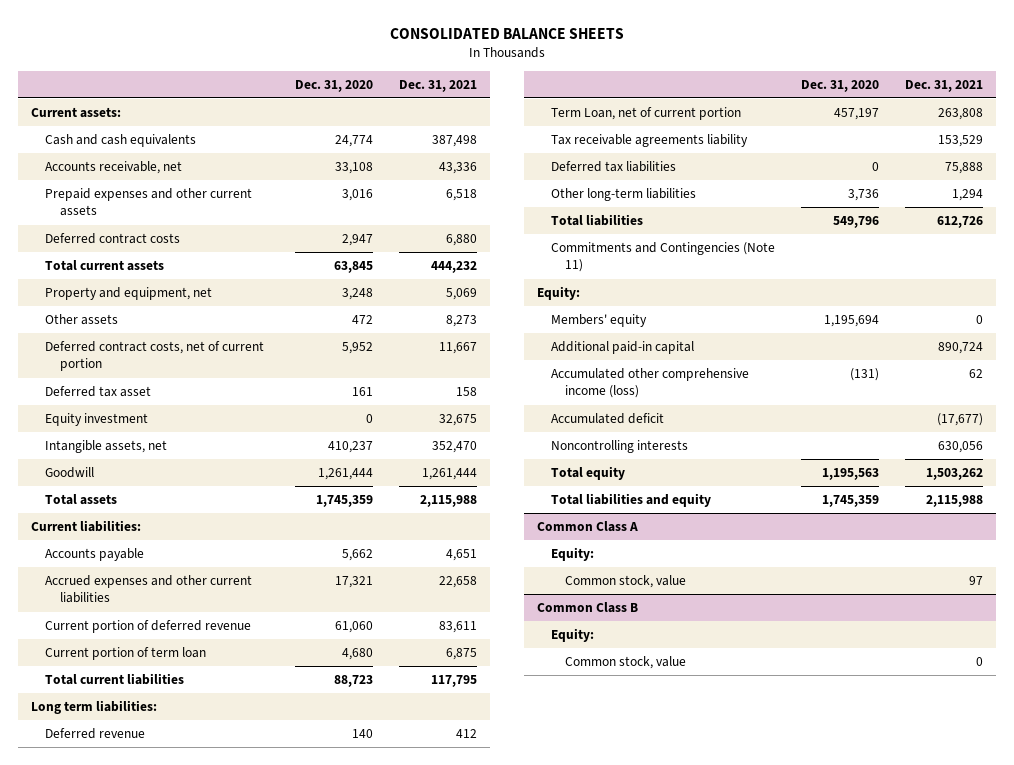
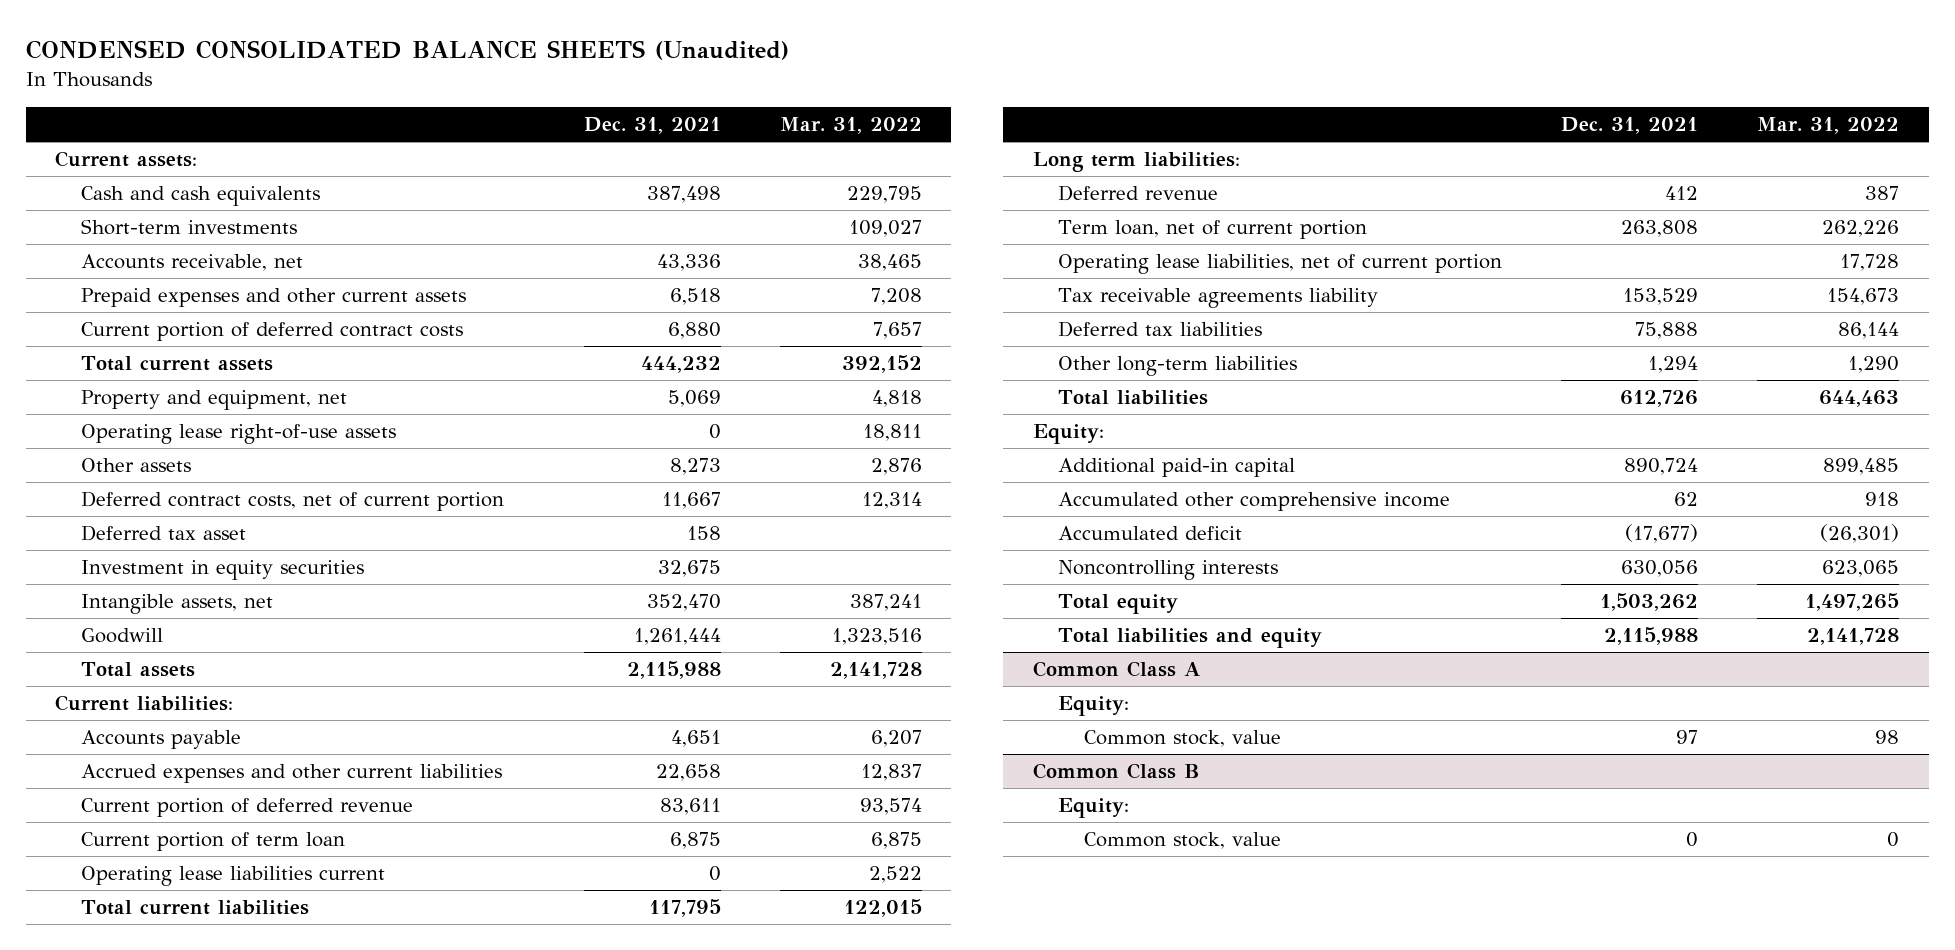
[390,28,625,40] CONSOLIDATED BALANCE SHEETS -> [26,40,790,61] CONDENSED CONSOLIDATED BALANCE SHEETS (Unaudited)
[295,79,374,92] Dec. 31, 2020 -> none
none -> [779,117,922,135] Mar. 31, 2022
none -> [81,219,298,236] Short-term investments
[45,233,181,245] Deferred contract costs -> [81,322,464,342] Current portion of deferred contract costs
none -> [81,424,397,445] Operating lease right-of-use assets
[45,413,149,427] Equity investment -> [81,560,365,581] Investment in equity securities
none -> [81,866,386,887] Operating lease liabilities current
[551,107,742,121] Term Loan, net of current portion -> [1058,220,1368,240] Term loan, net of current portion
none -> [1058,254,1503,275] Operating lease liabilities, net of current portion
[551,242,776,273] Commitments and Contingencies (Note 11) -> none
[551,314,648,328] Members' equity -> none
[551,368,750,399] Accumulated other comprehensive income (loss) -> [1058,492,1451,512] Accumulated other comprehensive income

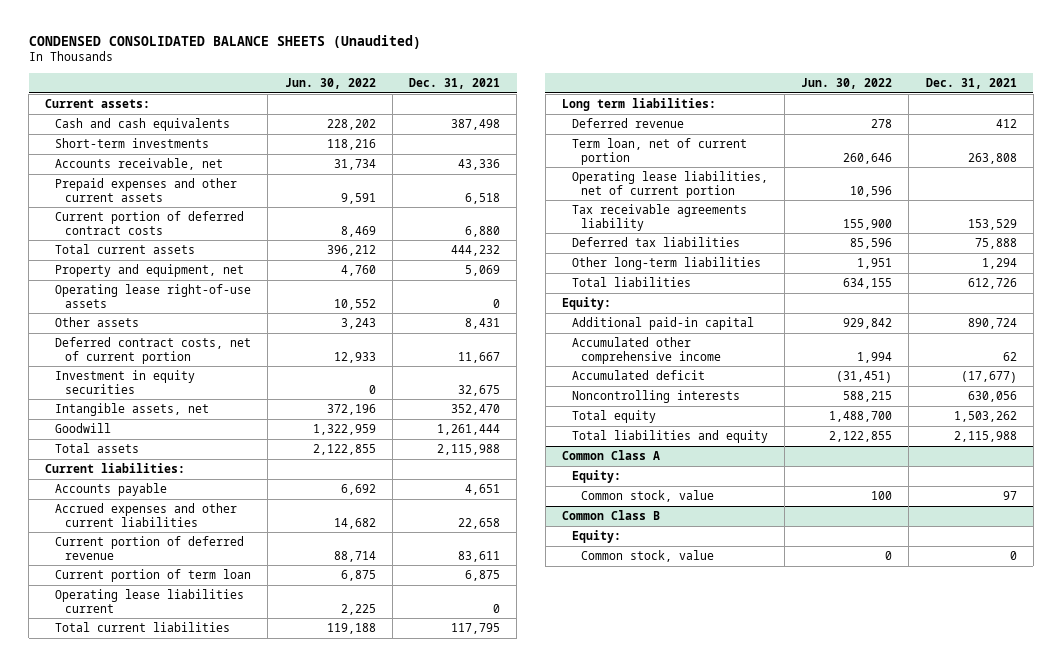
[779,117,922,135] Mar. 31, 2022 -> none
none -> [284,77,376,89] Jun. 30, 2022
[670,458,722,476] 8,273 -> [465,317,501,329] 8,431
[81,525,247,542] Deferred tax asset -> none

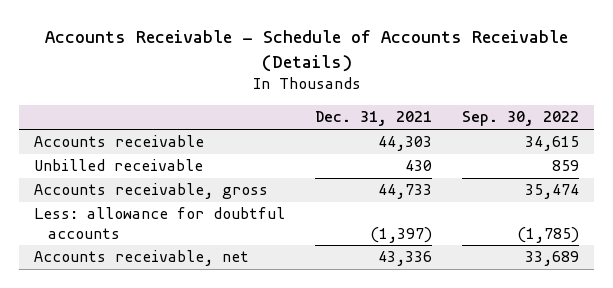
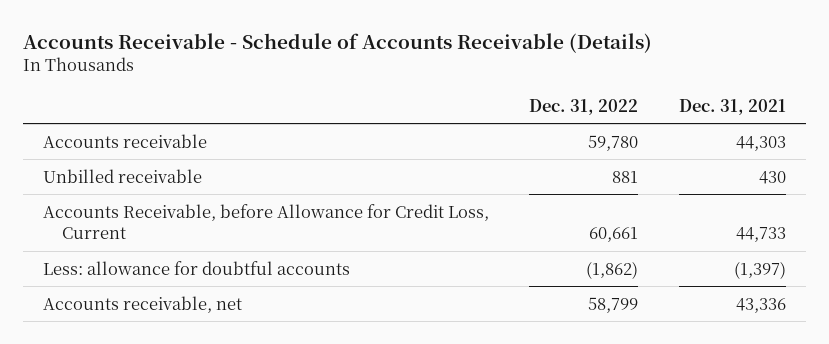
[462,111,580,127] Sep. 30, 2022 -> none
none -> [529,98,639,115] Dec. 31, 2022
[33,183,268,200] Accounts receivable, gross -> [43,203,490,240] Accounts Receivable, before Allowance for Credit Loss, Current

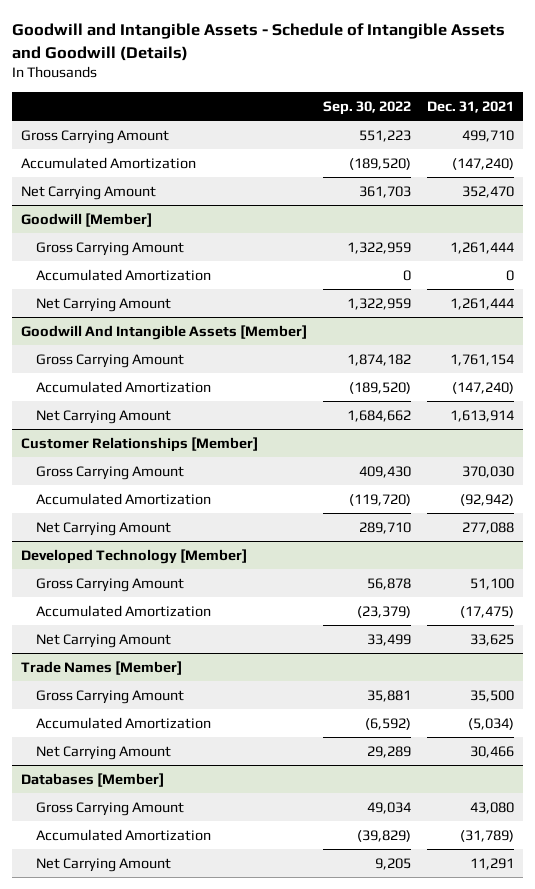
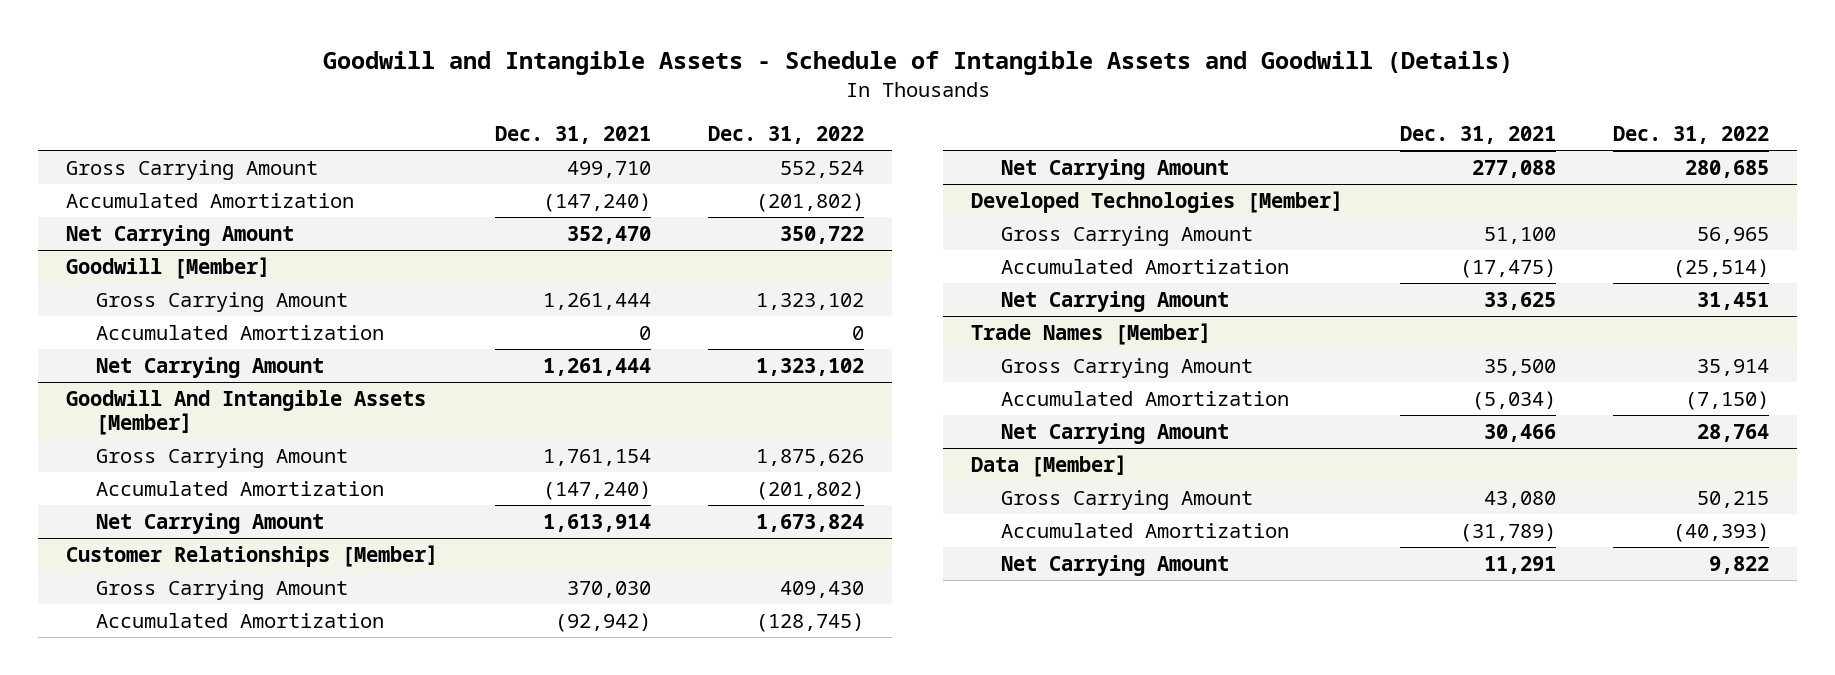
[323,100,412,115] Sep. 30, 2022 -> none
none -> [707,126,864,145] Dec. 31, 2022
[20,548,247,564] Developed Technology [Member] -> [971,190,1344,213] Developed Technologies [Member]
[20,772,164,787] Databases [Member] -> [971,454,1128,477] Data [Member]

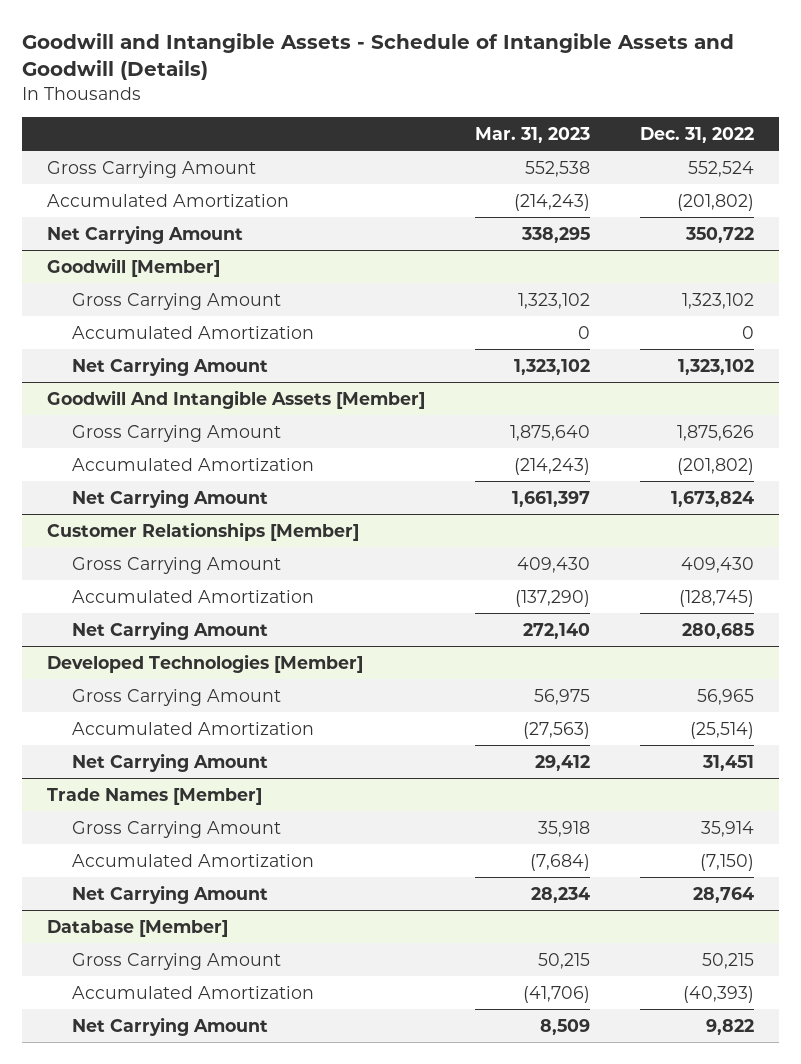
[495,126,652,145] Dec. 31, 2021 -> none
none -> [475,126,591,143] Mar. 31, 2023
[971,454,1128,477] Data [Member] -> [47,919,229,937] Database [Member]

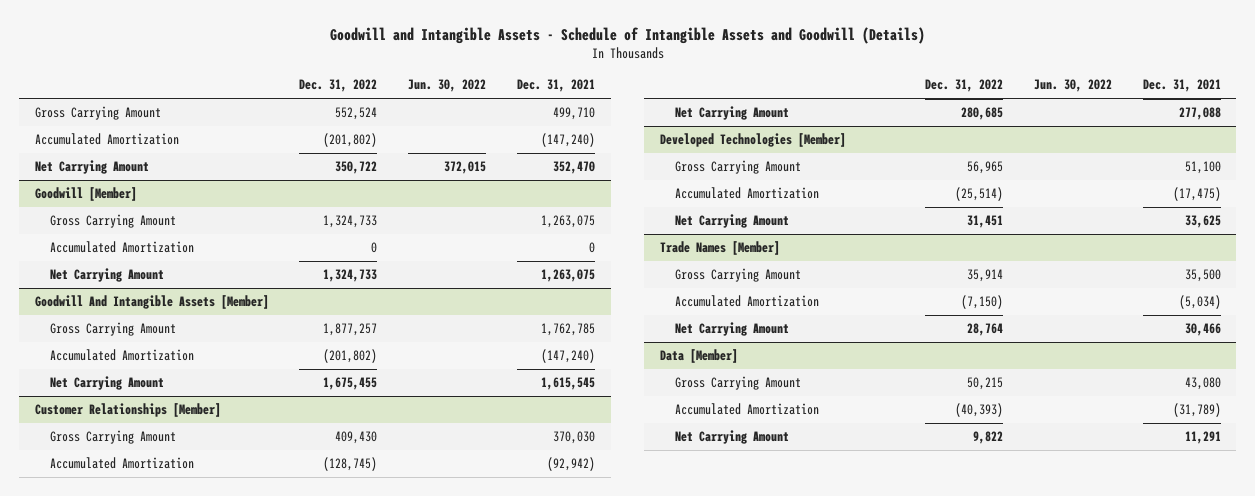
[475,126,591,143] Mar. 31, 2023 -> none
none -> [408,79,487,93] Jun. 30, 2022
none -> [517,79,596,93] Dec. 31, 2021
[682,292,755,309] 1,323,102 -> [323,215,378,229] 1,324,733
[678,358,755,375] 1,323,102 -> [323,269,378,283] 1,324,733
[677,424,755,441] 1,875,626 -> [323,323,378,337] 1,877,257
[671,490,755,507] 1,673,824 -> [323,377,378,391] 1,675,455
[47,919,229,937] Database [Member] -> [659,349,738,364] Data [Member]

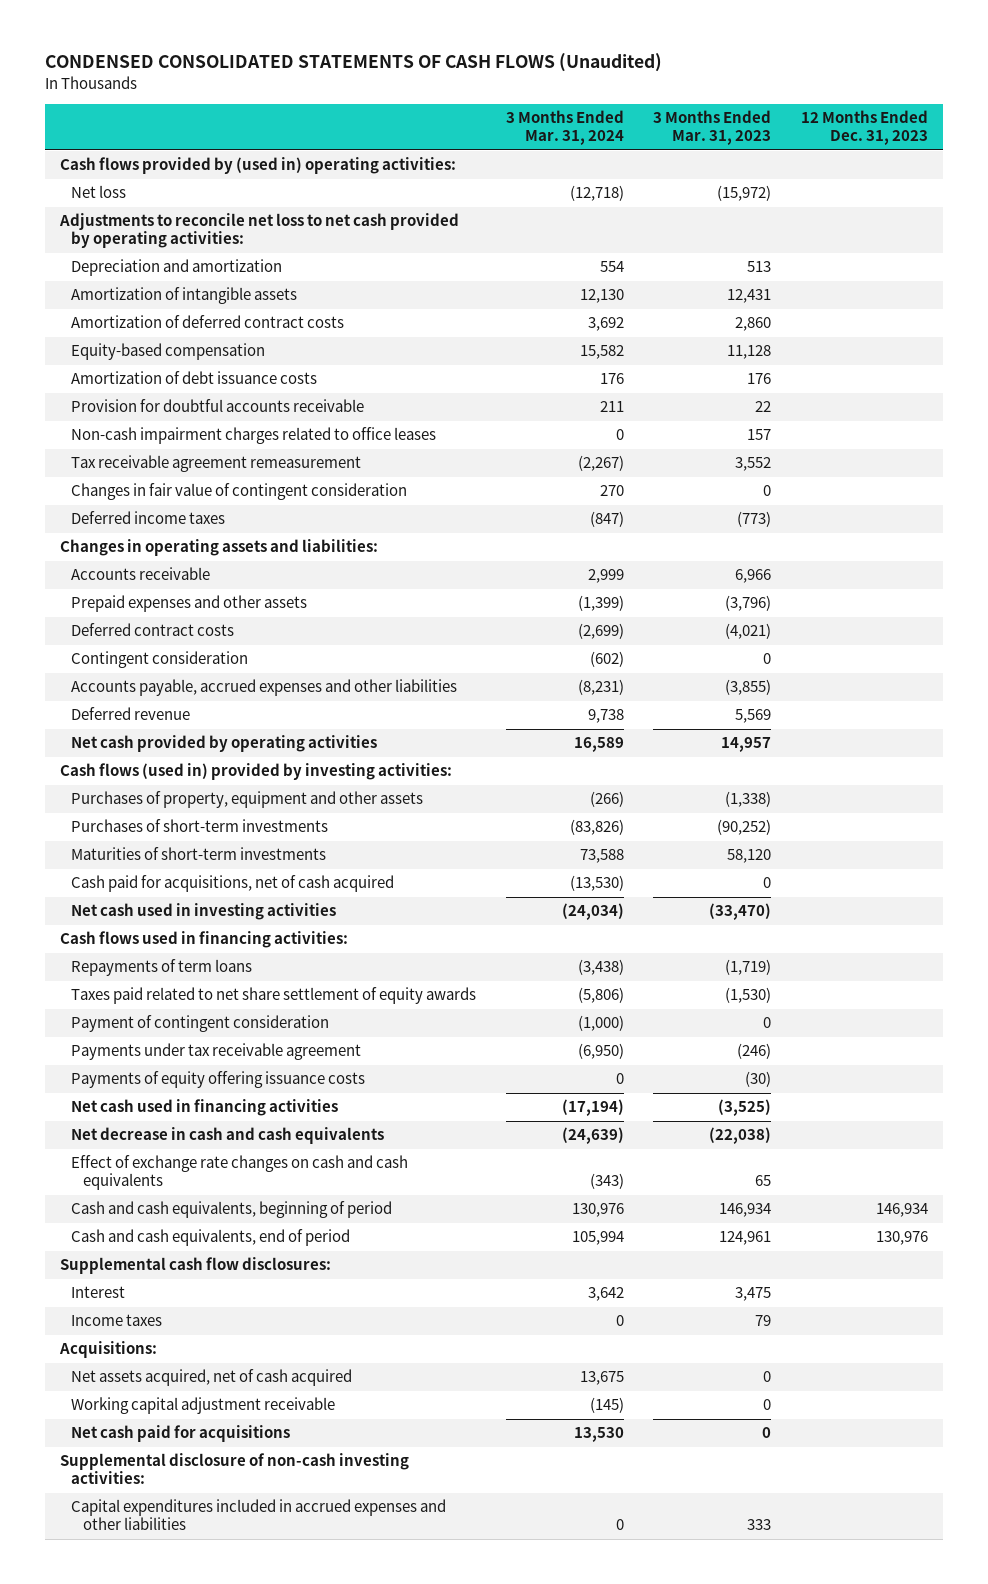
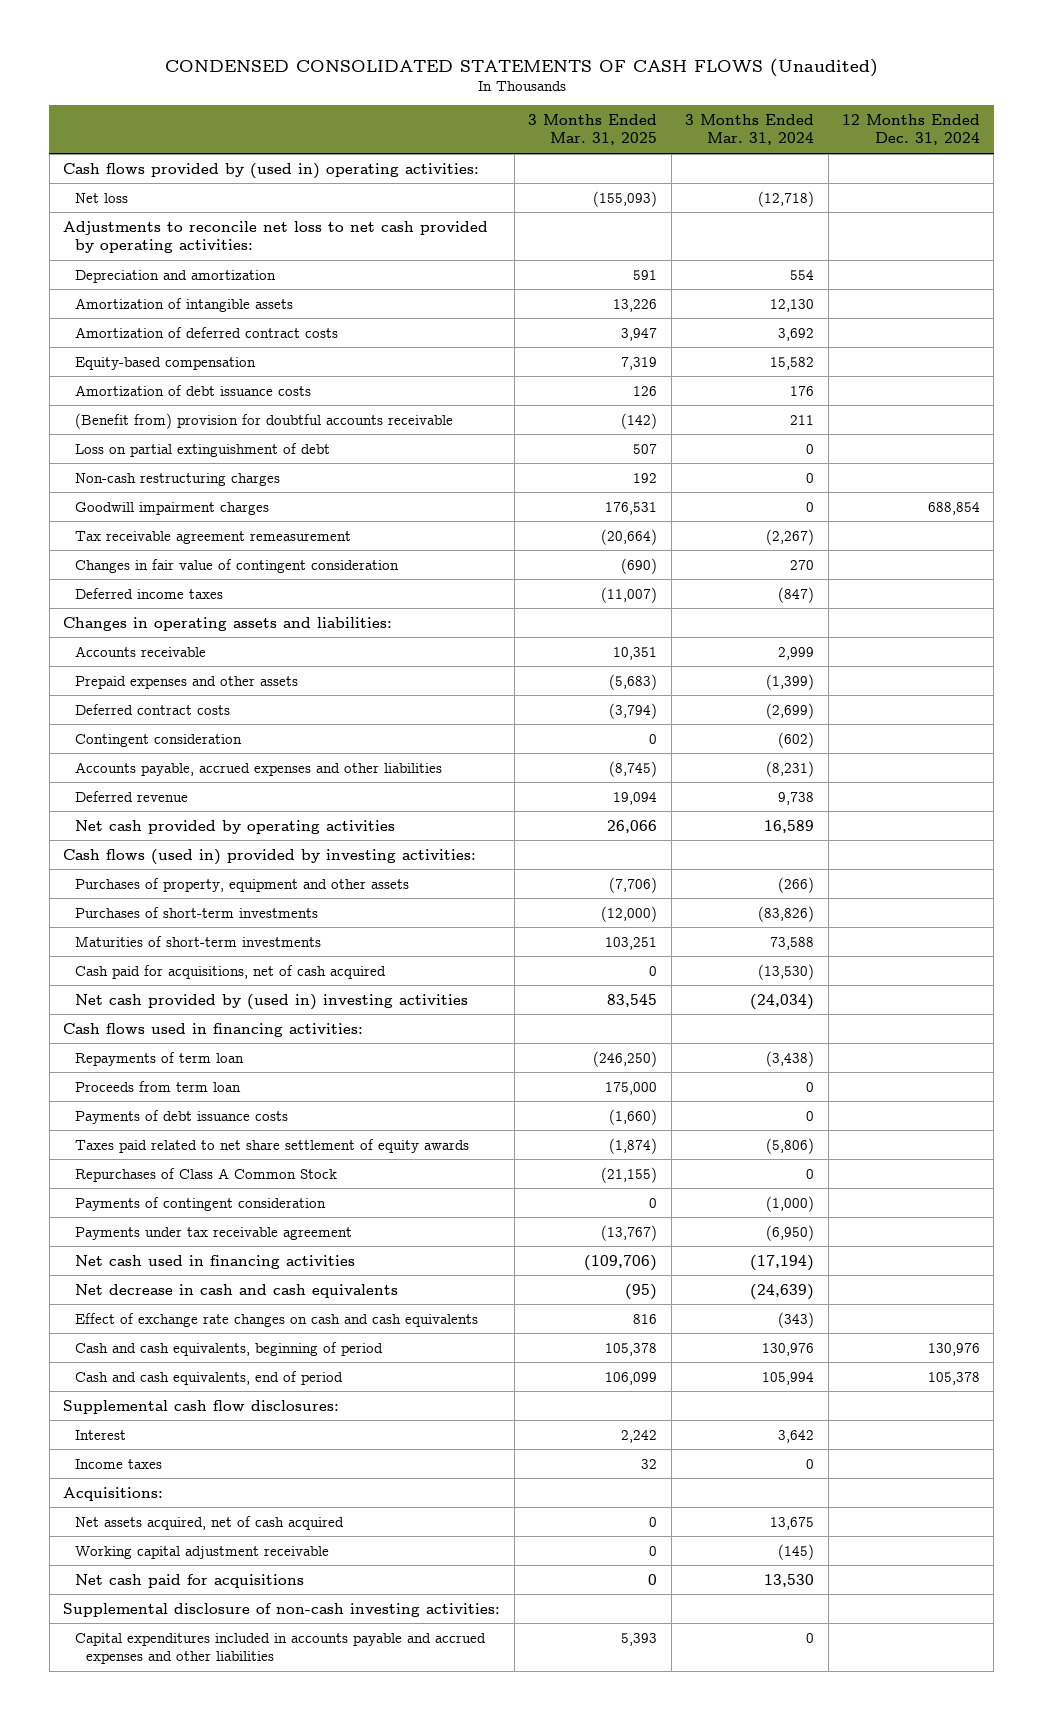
[653,110,772,146] 3 Months Ended Mar. 31, 2023 -> none
[800,110,928,146] 12 Months Ended Dec. 31, 2023 -> none
none -> [528,113,658,146] 3 Months Ended Mar. 31, 2025
none -> [841,113,980,146] 12 Months Ended Dec. 31, 2024
[71,427,437,445] Non-cash impairment charges related to office leases -> none
[71,399,365,413] Provision for doubtful accounts receivable -> [74,412,453,429] (Benefit from) provision for doubtful accounts receivable
none -> [74,442,330,457] Loss on partial extinguishment of debt
none -> [74,472,280,486] Non-cash restructuring charges
none -> [74,501,269,515] Goodwill impairment charges
[71,903,337,921] Net cash used in investing activities -> [74,993,468,1010] Net cash provided by (used in) investing activities
[71,959,253,977] Repayments of term loans -> [74,1051,244,1066] Repayments of term loan
none -> [74,1080,241,1092] Proceeds from term loan
none -> [74,1109,288,1124] Payments of debt issuance costs
none -> [74,1167,337,1182] Repurchases of Class A Common Stock
[71,1015,330,1033] Payment of contingent consideration -> [74,1196,326,1211] Payments of contingent consideration
[71,1071,366,1089] Payments of equity offering issuance costs -> none
[71,1499,447,1531] Capital expenditures included in accrued expenses and other liabilities -> [74,1632,486,1665] Capital expenditures included in accounts payable and accrued expenses and other liabilities

